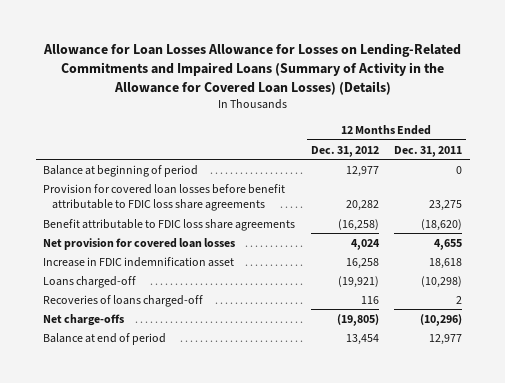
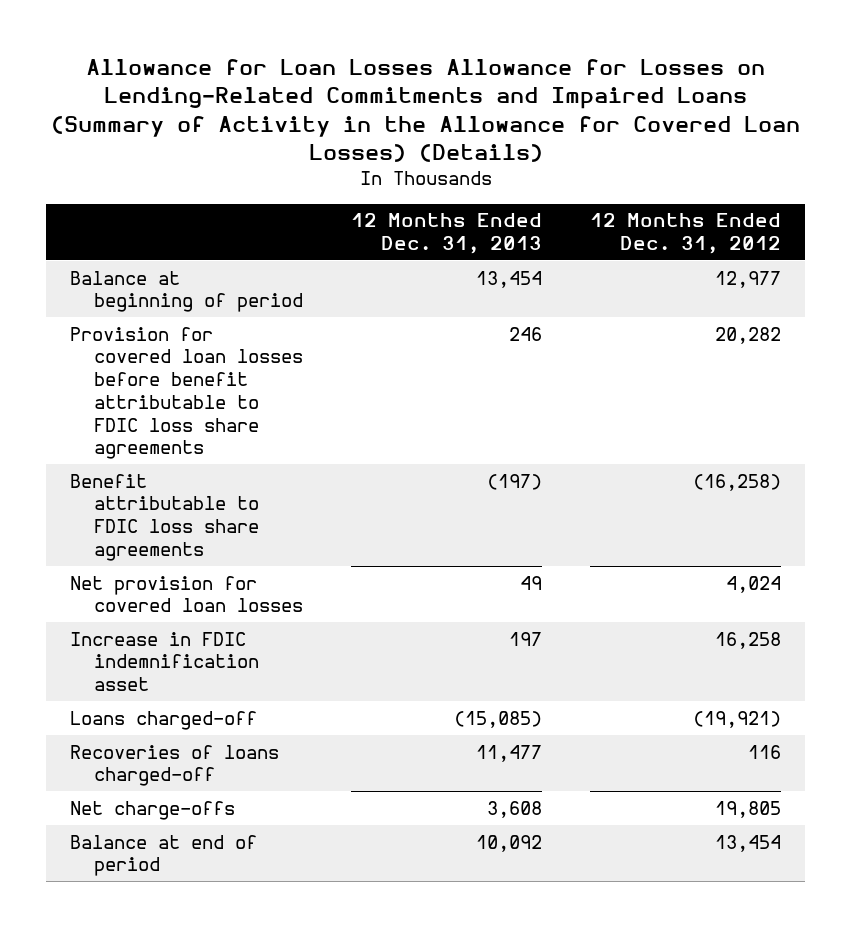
[393,145,462,157] Dec. 31, 2011 -> none
none -> [351,213,543,254] 12 Months Ended Dec. 31, 2013
[336,313,379,326] (19,805) -> [715,800,782,818] 19,805

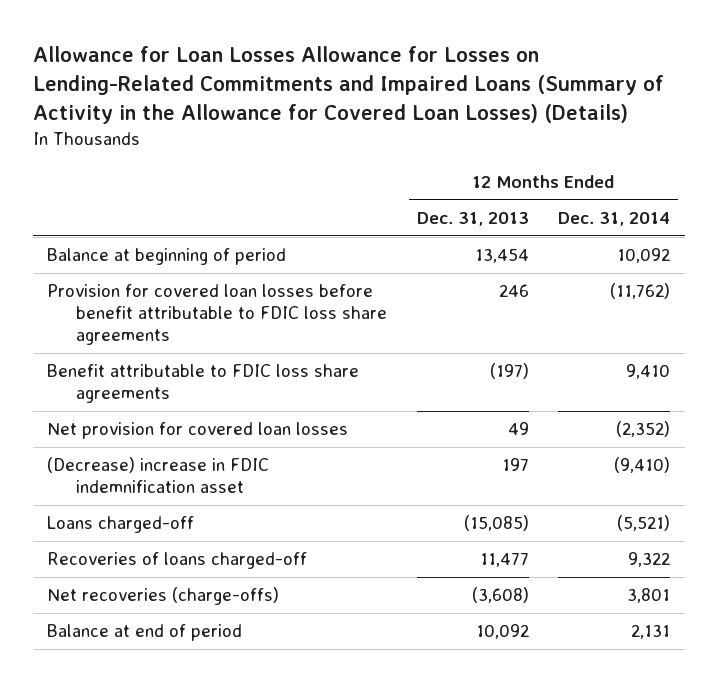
[590,213,782,254] 12 Months Ended Dec. 31, 2012 -> none
none -> [558,212,671,227] Dec. 31, 2014
[70,631,260,692] Increase in FDIC indemnification asset -> [47,457,270,494] (Decrease) increase in FDIC indemnification asset
[70,800,236,820] Net charge-offs -> [47,587,280,606] Net recoveries (charge-offs)
[487,800,543,818] 3,608 -> [471,587,529,604] (3,608)

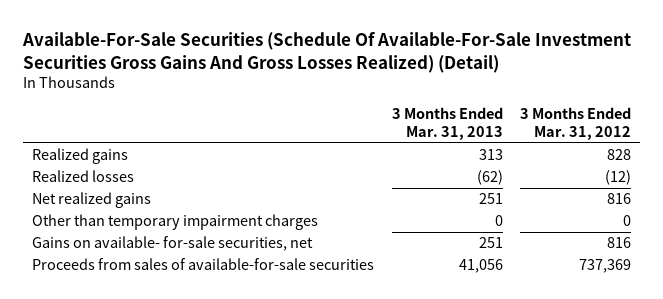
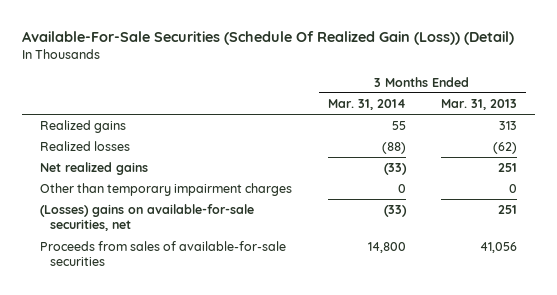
[22,31,632,73] Available-For-Sale Securities (Schedule Of Available-For-Sale Investment Securities Gross Gains And Gross Losses Realized) (Detail) -> [22,30,515,45] Available-For-Sale Securities (Schedule Of Realized Gain (Loss)) (Detail)
[520,107,632,141] 3 Months Ended Mar. 31, 2012 -> none
none -> [327,98,406,110] Mar. 31, 2014
[32,236,314,252] Gains on available- for-sale securities, net -> [40,204,255,232] (Losses) gains on available-for-sale securities, net

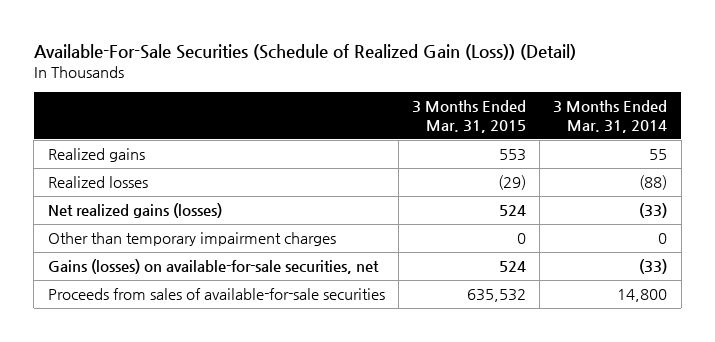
[22,30,515,45] Available-For-Sale Securities (Schedule Of Realized Gain (Loss)) (Detail) -> [33,44,576,61] Available-For-Sale Securities (Schedule of Realized Gain (Loss)) (Detail)
[441,98,518,110] Mar. 31, 2013 -> none
none -> [411,99,526,134] 3 Months Ended Mar. 31, 2015
[40,162,149,176] Net realized gains -> [47,203,222,219] Net realized gains (losses)
[40,204,255,232] (Losses) gains on available-for-sale securities, net -> [47,259,379,275] Gains (losses) on available-for-sale securities, net

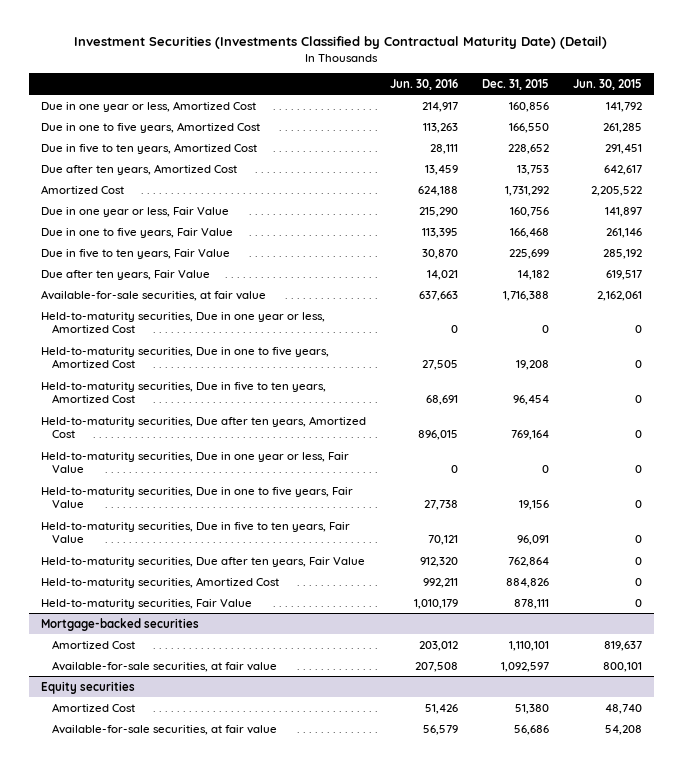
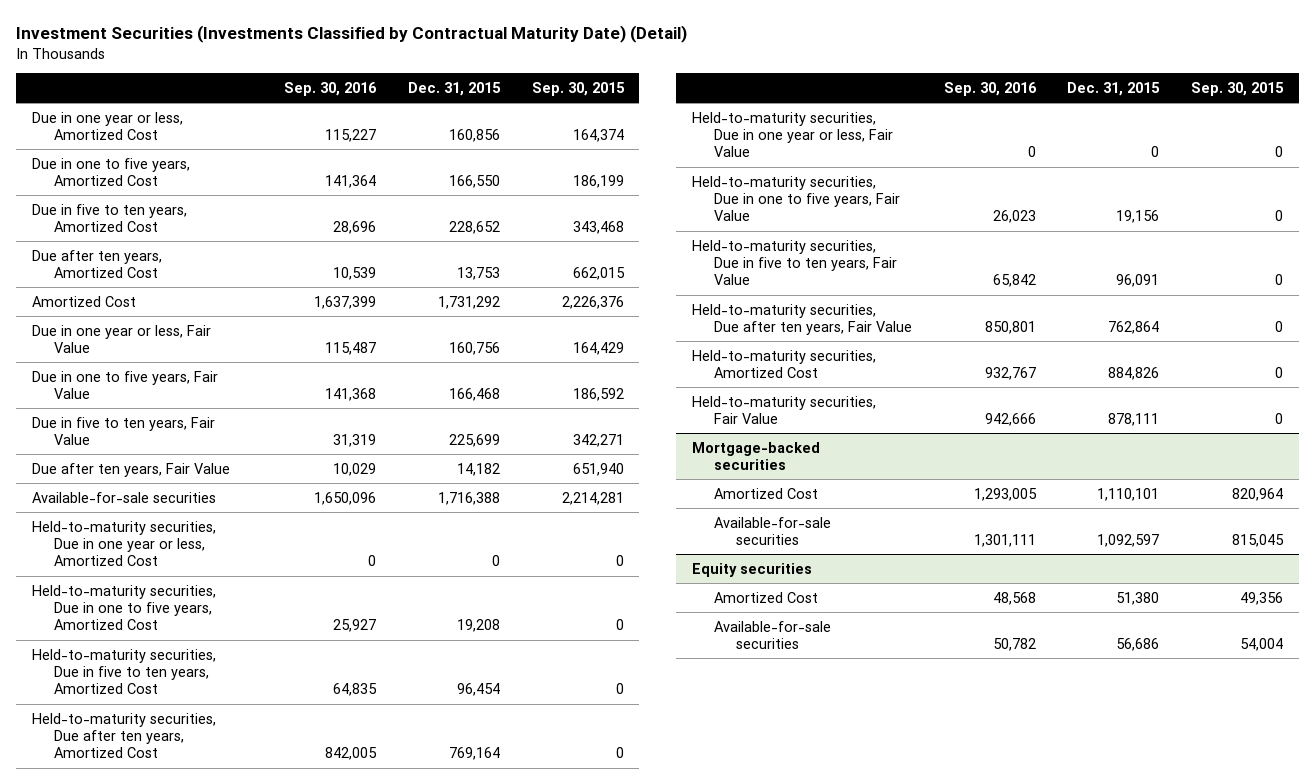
[389,78,458,90] Jun. 30, 2016 -> none
[572,78,642,90] Jun. 30, 2015 -> none
none -> [284,81,378,96] Sep. 30, 2016
none -> [531,81,625,96] Sep. 30, 2015
[40,289,266,301] Available-for-sale securities, at fair value -> [32,491,217,503] Available-for-sale securities
[51,660,277,672] Available-for-sale securities, at fair value -> [714,516,832,546] Available-for-sale securities
[51,723,277,735] Available-for-sale securities, at fair value -> [714,620,832,650] Available-for-sale securities

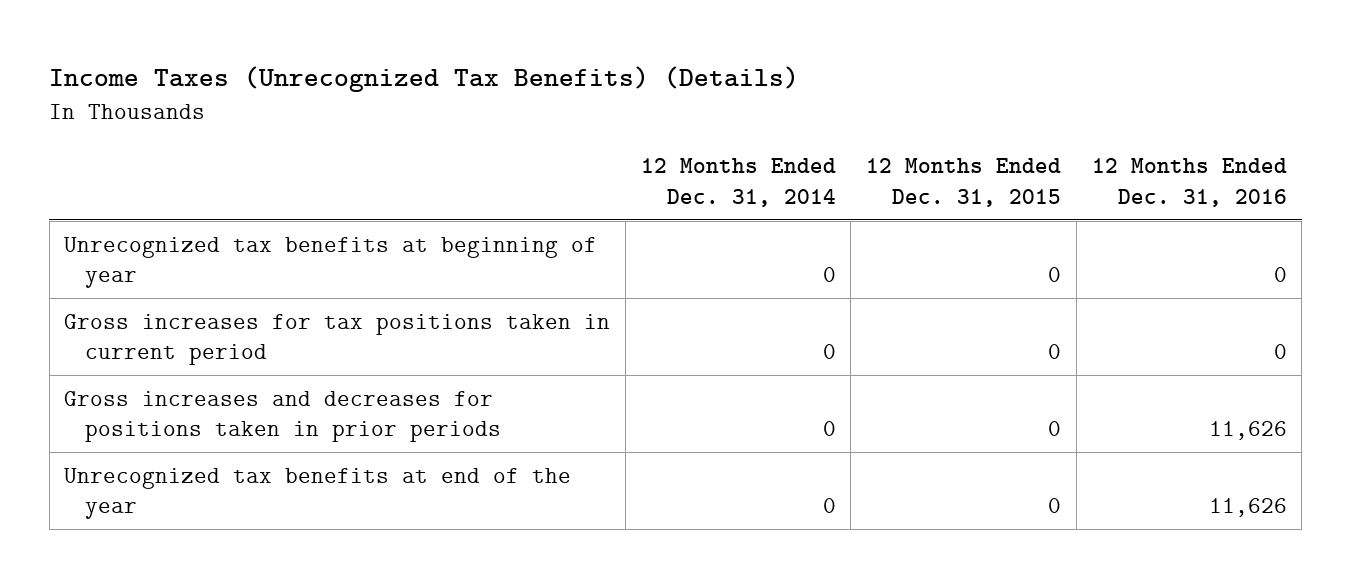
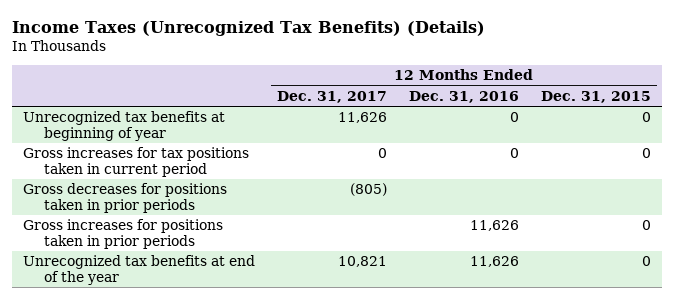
[640,158,836,207] 12 Months Ended Dec. 31, 2014 -> none
none -> [276,90,387,103] Dec. 31, 2017
none -> [22,183,227,214] Gross decreases for positions taken in prior periods
[64,390,501,442] Gross increases and decreases for positions taken in prior periods -> [22,219,223,250] Gross increases for positions taken in prior periods

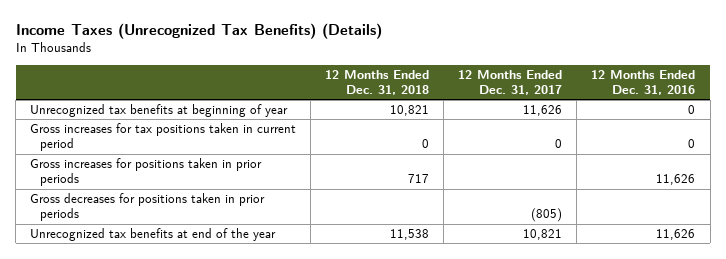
[541,90,652,103] Dec. 31, 2015 -> none
none -> [325,69,430,95] 12 Months Ended Dec. 31, 2018
[22,183,227,214] Gross decreases for positions taken in prior periods -> [30,193,266,222] Gross decreases for positions taken in prior periods

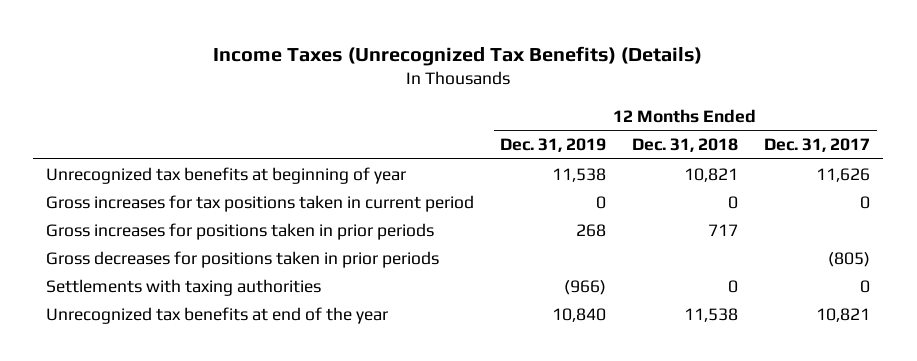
[591,69,696,95] 12 Months Ended Dec. 31, 2016 -> none
none -> [500,138,607,153] Dec. 31, 2019
none -> [46,278,322,296] Settlements with taxing authorities

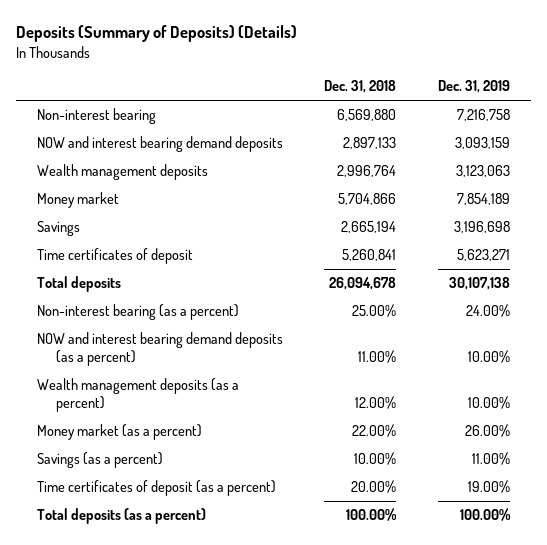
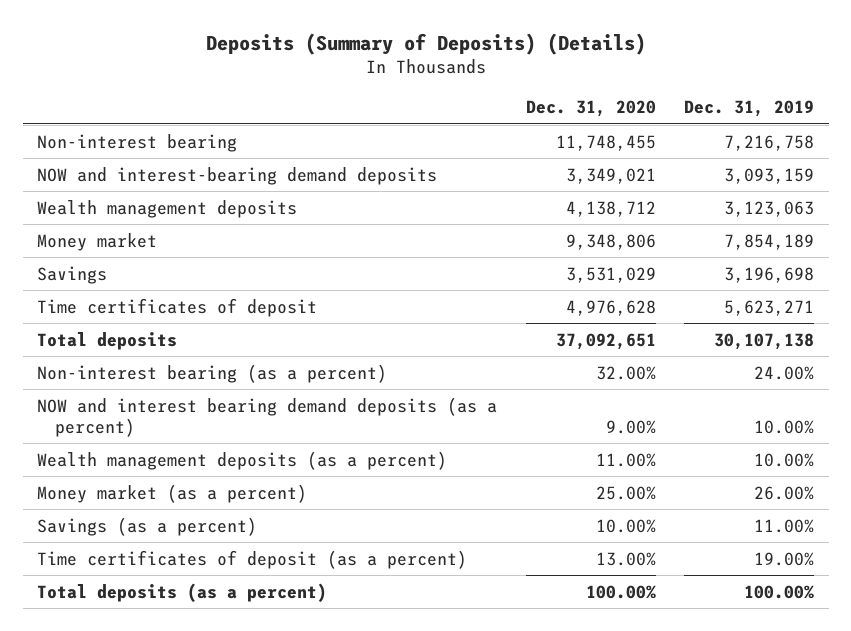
[324,80,397,94] Dec. 31, 2018 -> none
none -> [525,99,656,117] Dec. 31, 2020
[36,136,283,153] NOW and interest bearing demand deposits -> [37,166,438,185] NOW and interest-bearing demand deposits

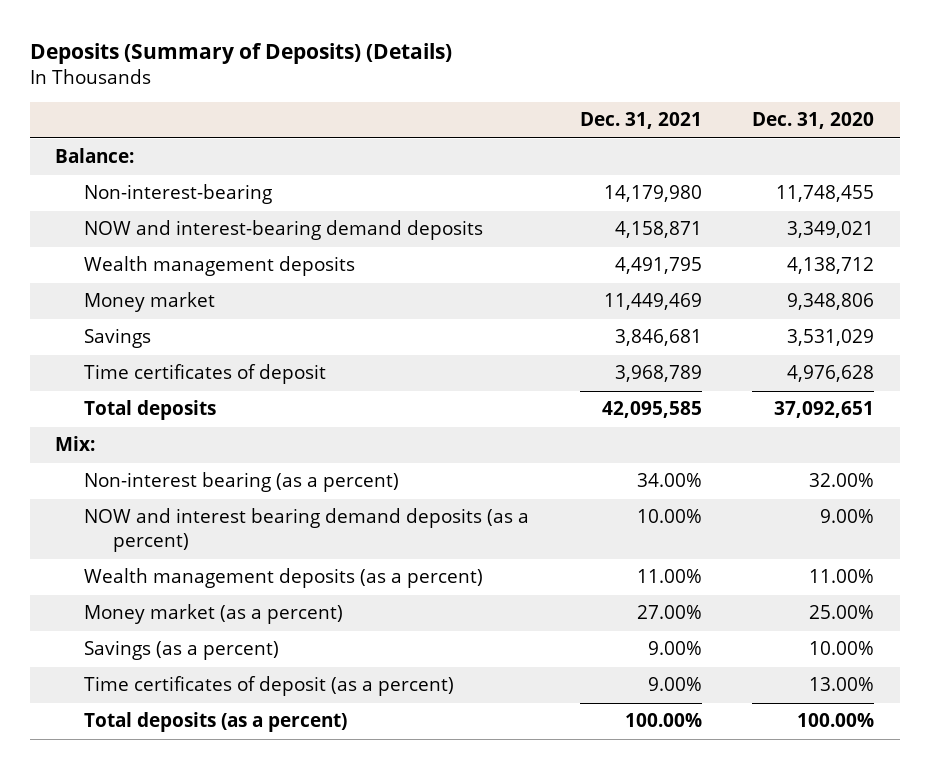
[684,99,815,117] Dec. 31, 2019 -> none
none -> [579,112,702,130] Dec. 31, 2021
none -> [55,148,135,164] Balance:
[37,133,238,152] Non-interest bearing -> [83,184,272,205] Non-interest-bearing
none -> [55,436,96,452] Mix:

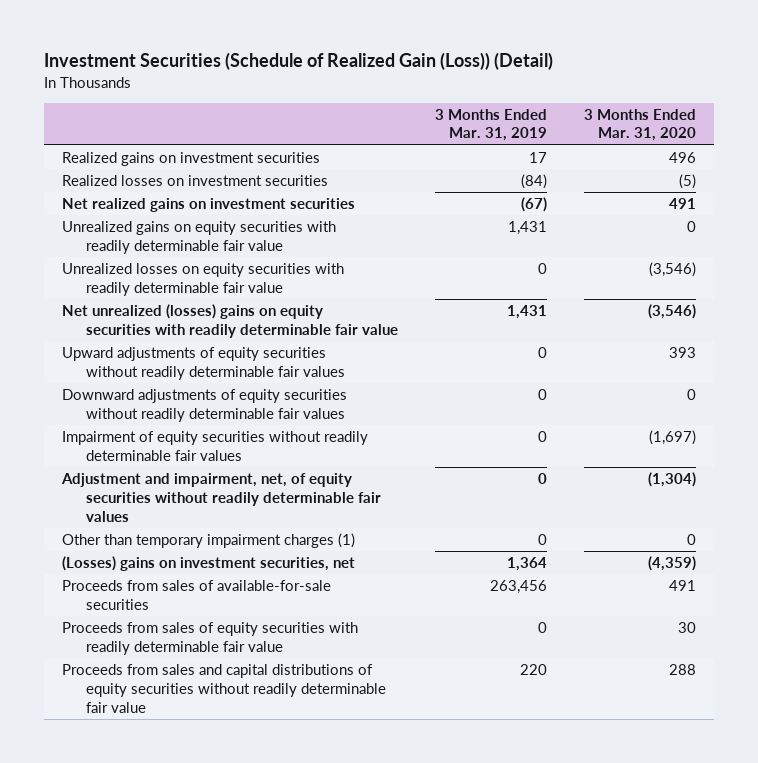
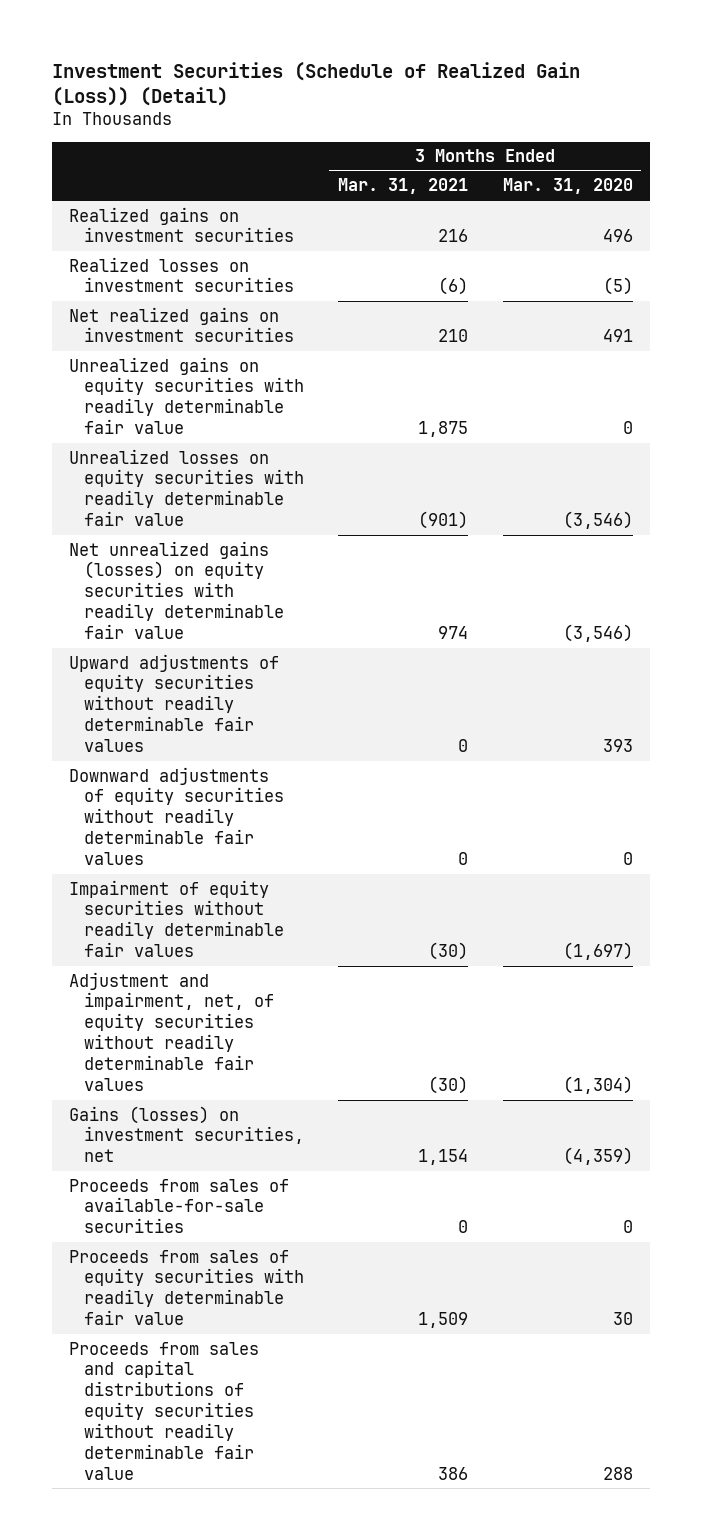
[434,108,547,142] 3 Months Ended Mar. 31, 2019 -> none
none -> [338,178,469,195] Mar. 31, 2021
[62,304,398,338] Net unrealized (losses) gains on equity securities with readily determinable fair value -> [69,540,284,640] Net unrealized gains (losses) on equity securities with readily determinable fair value
[62,533,356,549] Other than temporary impairment charges (1) -> none
[62,556,356,572] (Losses) gains on investment securities, net -> [69,1105,304,1163] Gains (losses) on investment securities, net
[668,580,696,592] 491 -> [622,1220,633,1234] 0

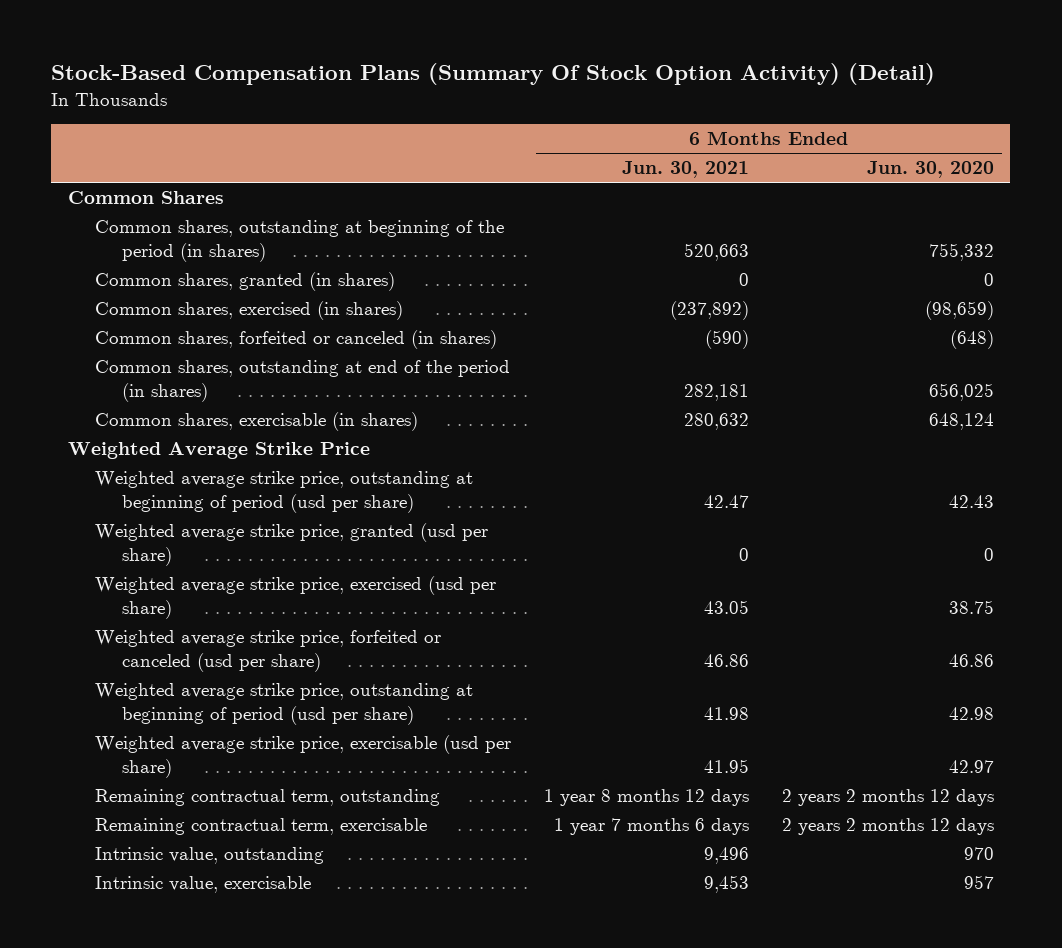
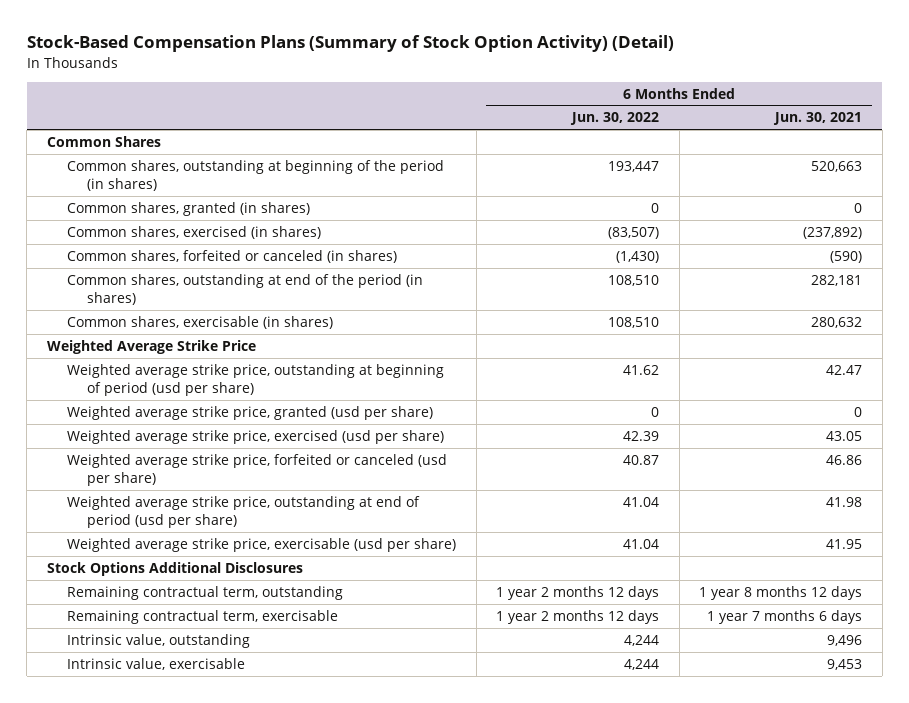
[51,63,936,86] Stock-Based Compensation Plans (Summary Of Stock Option Activity) (Detail) -> [26,35,674,53] Stock-Based Compensation Plans (Summary of Stock Option Activity) (Detail)
[866,161,994,179] Jun. 30, 2020 -> none
none -> [570,112,660,126] Jun. 30, 2022
[95,682,474,726] Weighted average strike price, outstanding at beginning of period (usd per share) -> [67,495,421,528] Weighted average strike price, outstanding at end of period (usd per share)
none -> [46,561,303,576] Stock Options Additional Disclosures

